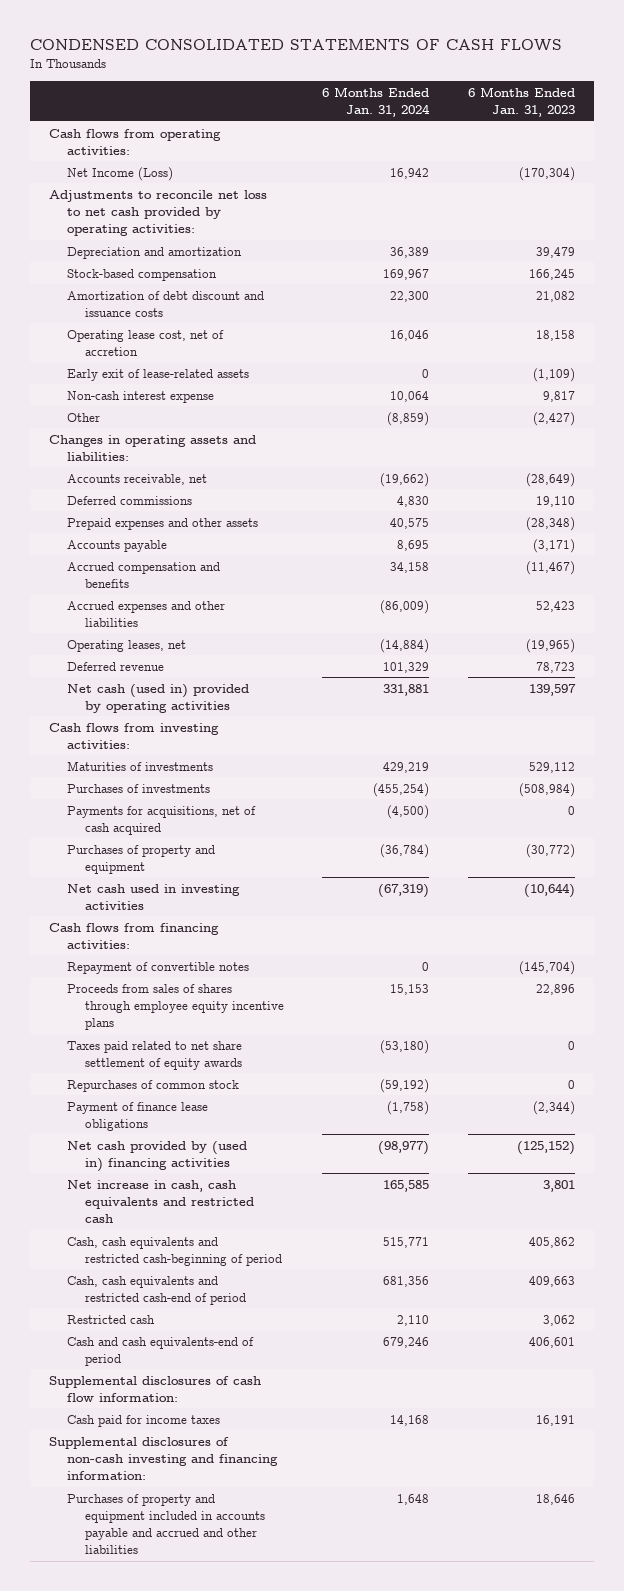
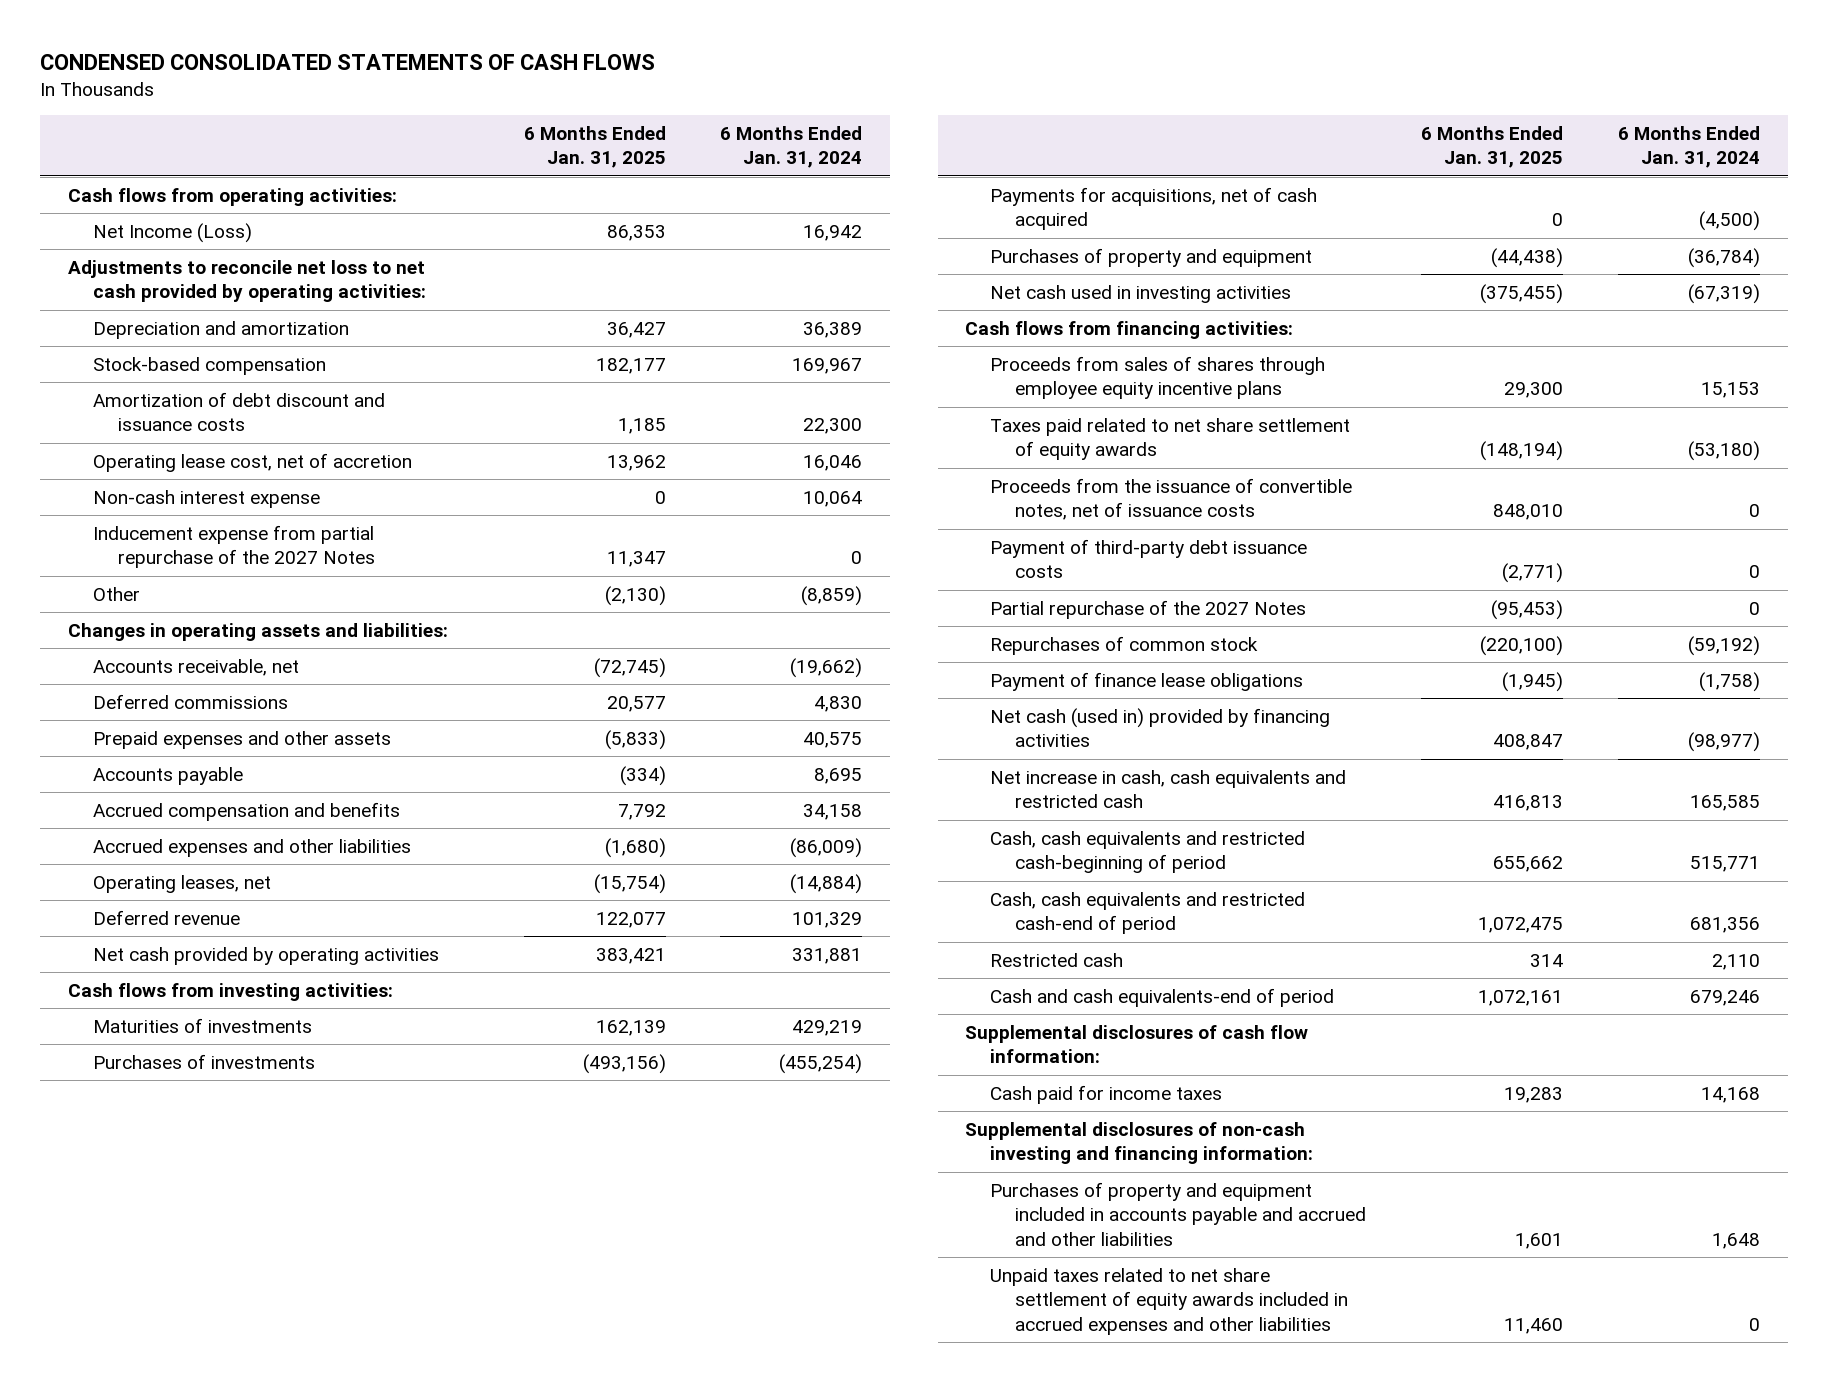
[467,87,575,118] 6 Months Ended Jan. 31, 2023 -> none
none -> [523,125,666,169] 6 Months Ended Jan. 31, 2025
[66,368,249,381] Early exit of lease-related assets -> none
none -> [92,525,375,569] Inducement expense from partial repurchase of the 2027 Notes
[66,683,249,713] Net cash (used in) provided by operating activities -> [92,947,439,966] Net cash provided by operating activities
[66,961,249,974] Repayment of convertible notes -> none
none -> [990,478,1353,521] Proceeds from the issuance of convertible notes, net of issuance costs
none -> [990,539,1308,579] Payment of third-party debt issuance costs
none -> [990,600,1307,620] Partial repurchase of the 2027 Notes
[66,1140,247,1172] Net cash provided by (used in) financing activities -> [990,708,1331,748] Net cash (used in) provided by financing activities
none -> [990,1268,1349,1335] Unpaid taxes related to net share settlement of equity awards included in accrued expenses and other liabilities

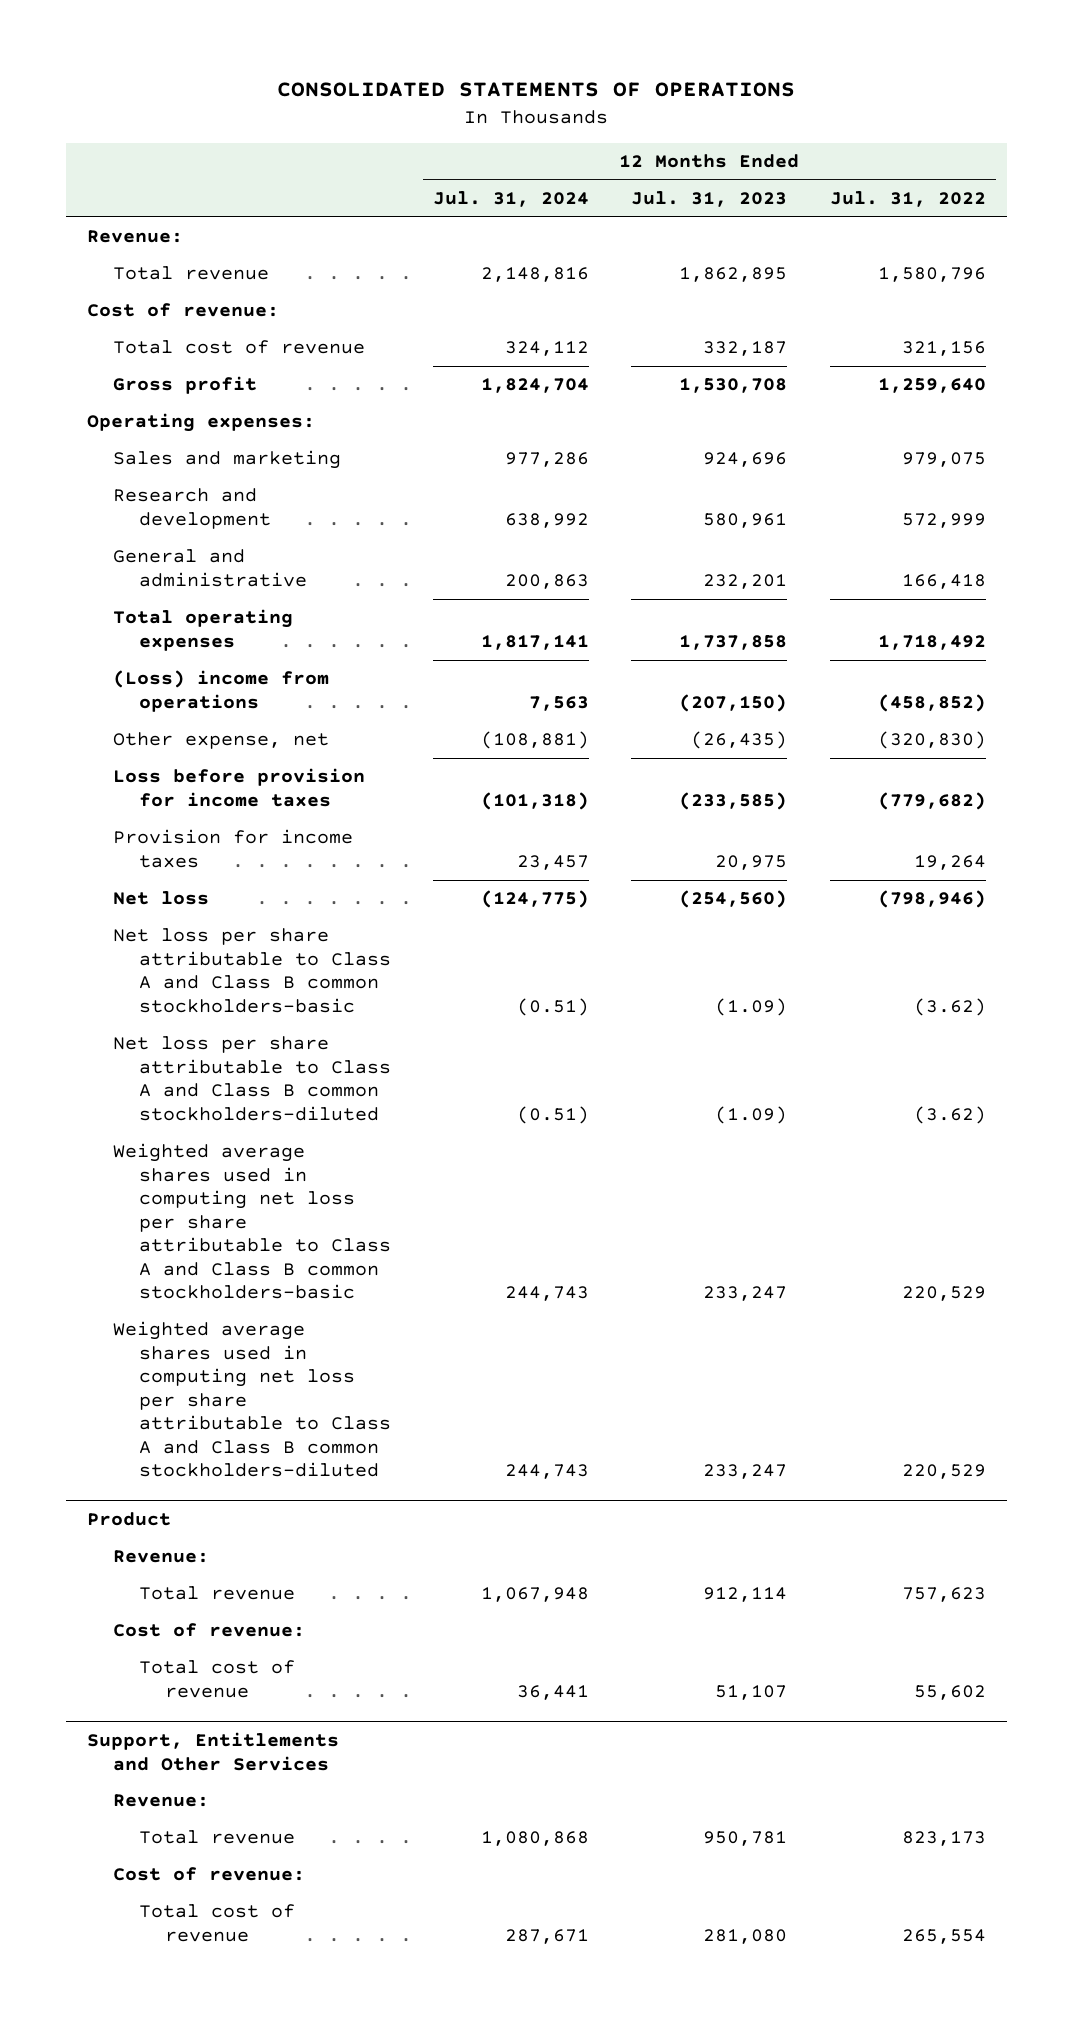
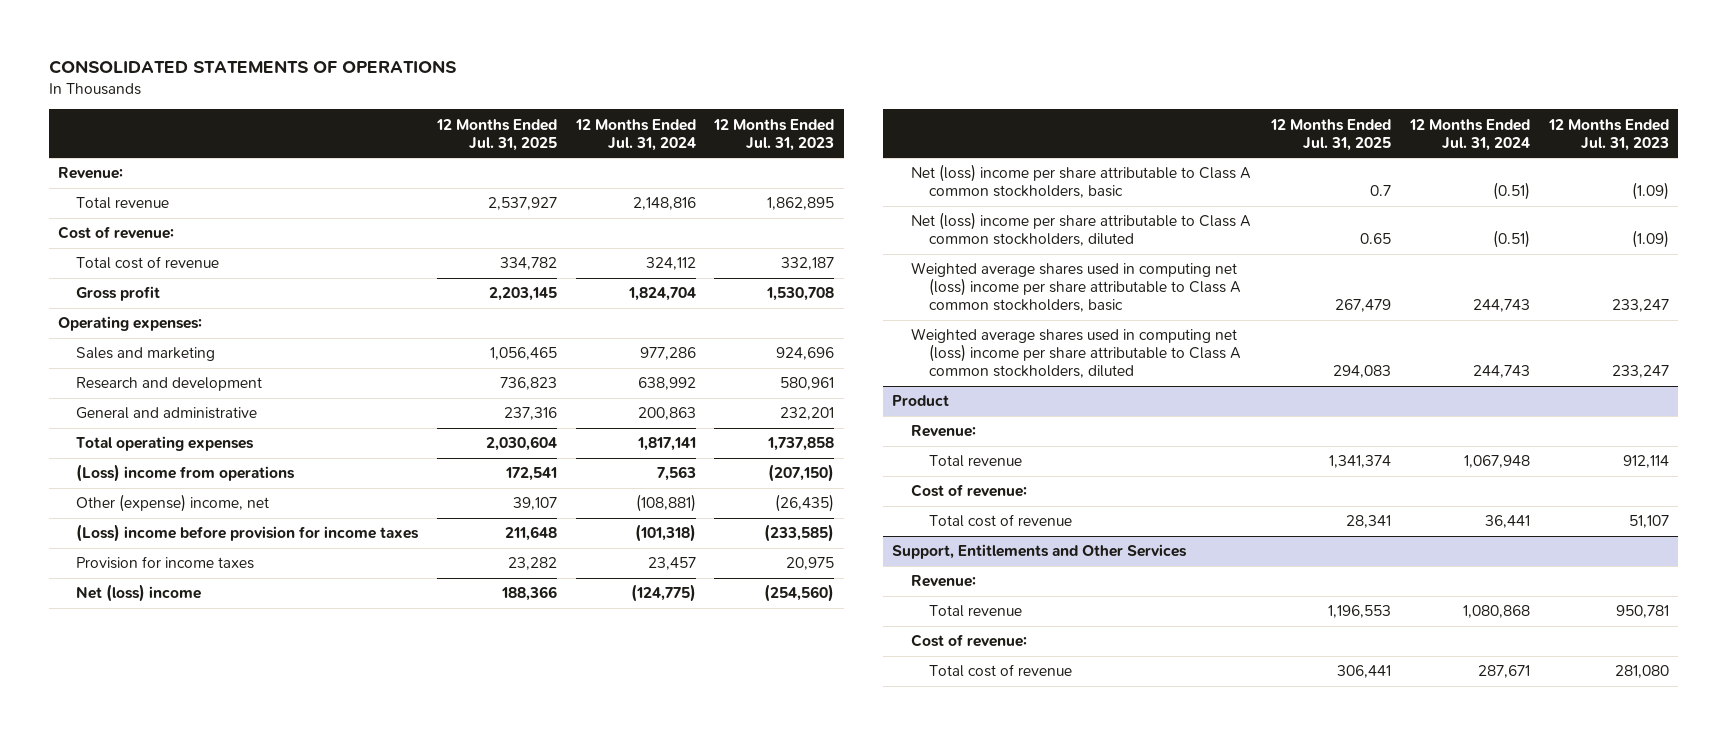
[829,191,986,208] Jul. 31, 2022 -> none
none -> [436,118,558,151] 12 Months Ended Jul. 31, 2025
[112,732,329,750] Other expense, net -> [76,494,270,513] Other (expense) income, net
[112,768,365,807] Loss before provision for income taxes -> [76,524,420,543] (Loss) income before provision for income taxes
[112,891,209,906] Net loss -> [76,584,202,603] Net (loss) income
[112,928,392,1013] Net loss per share attributable to Class A and Class B common stockholders-basic -> [910,164,1251,199] Net (loss) income per share attributable to Class A common stockholders, basic
[112,1036,392,1121] Net loss per share attributable to Class A and Class B common stockholders-diluted -> [910,212,1251,247] Net (loss) income per share attributable to Class A common stockholders, diluted
[112,1143,392,1300] Weighted average shares used in computing net loss per share attributable to Class A and Class B common stockholders-basic -> [910,262,1242,313] Weighted average shares used in computing net (loss) income per share attributable to Class A common stockholders, basic
[112,1321,392,1478] Weighted average shares used in computing net loss per share attributable to Class A and Class B common stockholders-diluted -> [910,328,1242,379] Weighted average shares used in computing net (loss) income per share attributable to Class A common stockholders, diluted

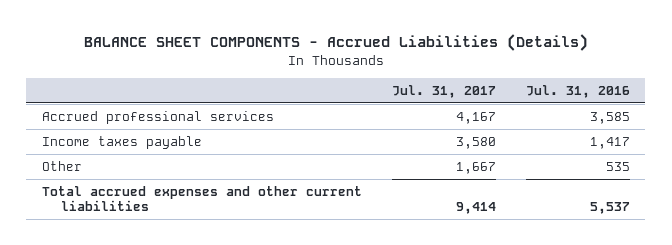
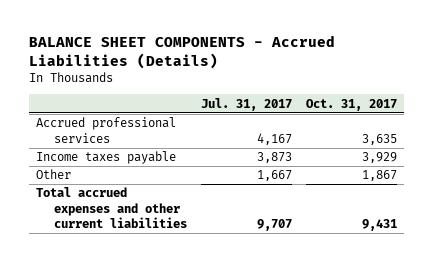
[526,84,631,98] Jul. 31, 2016 -> none
none -> [306,98,398,111] Oct. 31, 2017
[455,137,496,150] 3,580 -> [257,152,293,164] 3,873
[455,202,496,215] 9,414 -> [257,219,293,232] 9,707

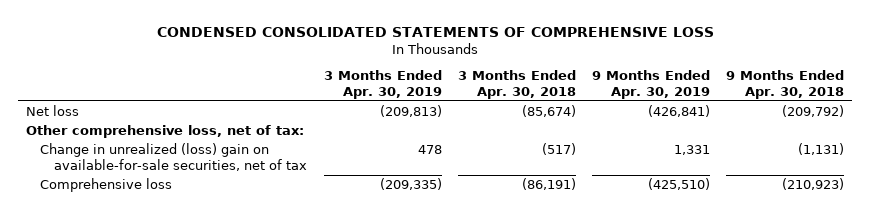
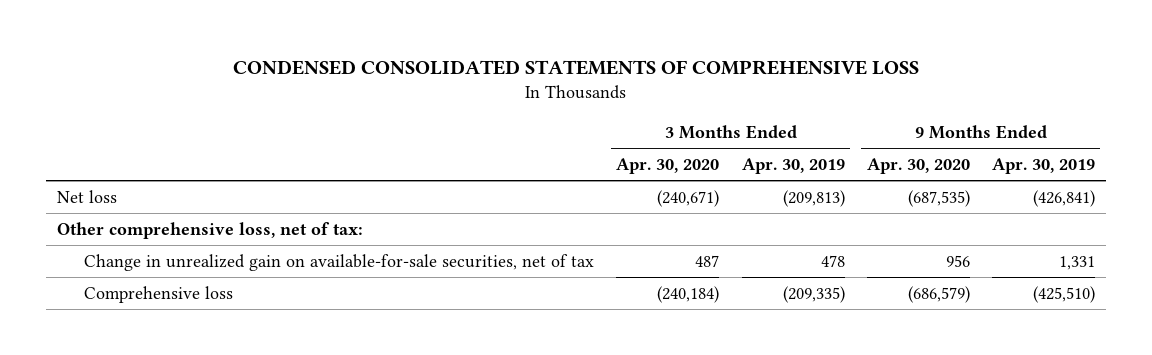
[457,70,576,99] 3 Months Ended Apr. 30, 2018 -> none
[725,70,844,99] 9 Months Ended Apr. 30, 2018 -> none
none -> [616,157,720,174] Apr. 30, 2020
none -> [866,157,970,174] Apr. 30, 2020
[40,143,308,171] Change in unrealized (loss) gain on available-for-sale securities, net of tax -> [84,253,595,271] Change in unrealized gain on available-for-sale securities, net of tax

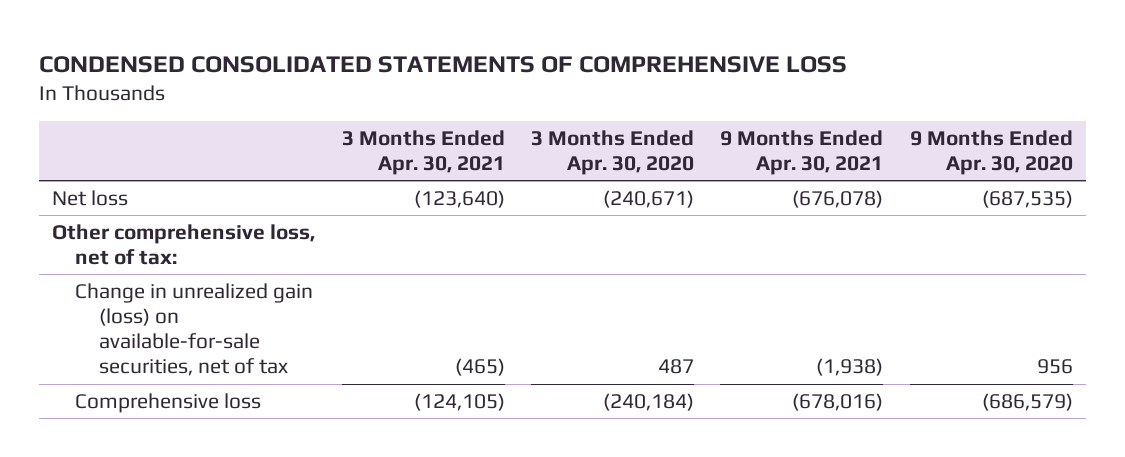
[741,157,845,174] Apr. 30, 2019 -> none
[991,157,1095,174] Apr. 30, 2019 -> none
none -> [341,129,505,175] 3 Months Ended Apr. 30, 2021
none -> [720,129,884,175] 9 Months Ended Apr. 30, 2021
[84,253,595,271] Change in unrealized gain on available-for-sale securities, net of tax -> [75,282,314,377] Change in unrealized gain (loss) on available-for-sale securities, net of tax

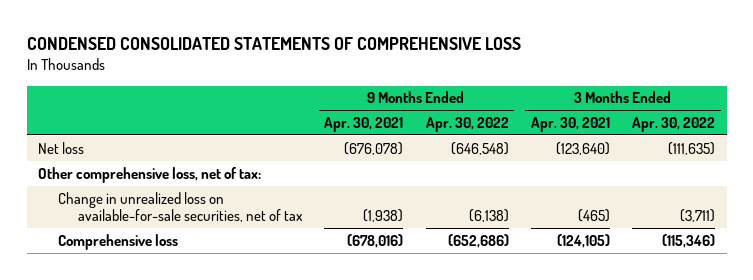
[530,129,694,175] 3 Months Ended Apr. 30, 2020 -> none
[909,129,1073,175] 9 Months Ended Apr. 30, 2020 -> none
none -> [425,116,509,132] Apr. 30, 2022
none -> [632,116,716,132] Apr. 30, 2022
[75,282,314,377] Change in unrealized gain (loss) on available-for-sale securities, net of tax -> [57,191,303,223] Change in unrealized loss on available-for-sale securities, net of tax

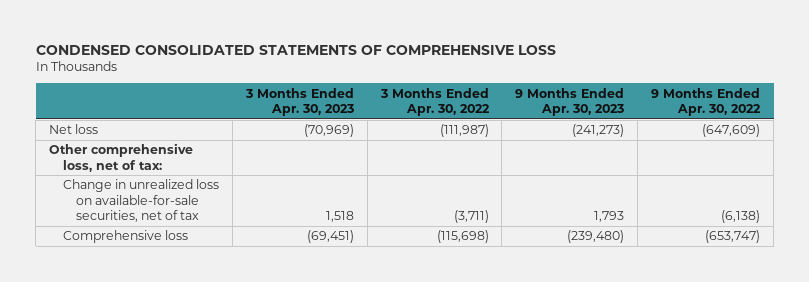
[324,116,404,132] Apr. 30, 2021 -> none
[530,116,610,132] Apr. 30, 2021 -> none
none -> [244,87,354,117] 3 Months Ended Apr. 30, 2023
none -> [515,87,625,117] 9 Months Ended Apr. 30, 2023
[450,141,509,155] (646,548) -> [702,124,761,138] (647,609)
[668,141,716,155] (111,635) -> [439,124,489,138] (111,987)
[447,233,509,248] (652,686) -> [705,230,761,244] (653,747)
[662,233,716,248] (115,346) -> [436,230,489,244] (115,698)

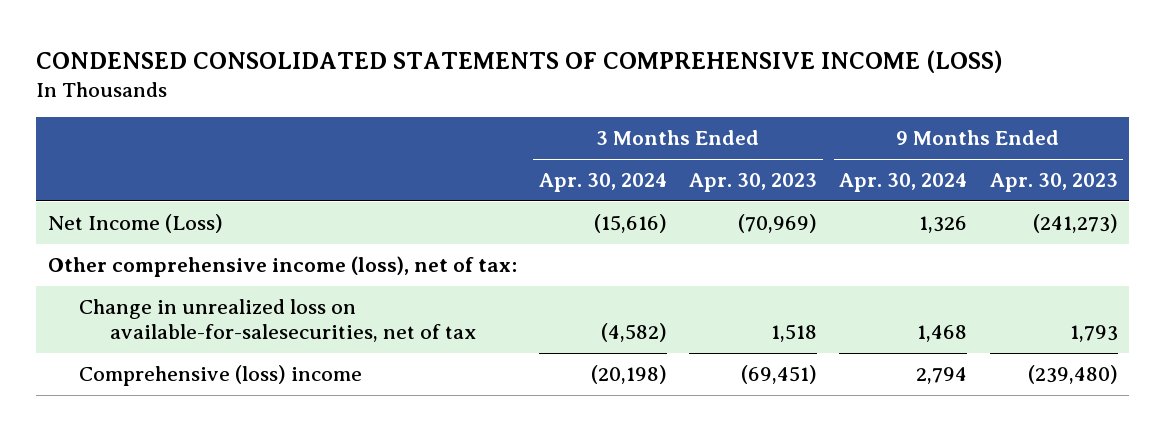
[35,44,556,55] CONDENSED CONSOLIDATED STATEMENTS OF COMPREHENSIVE LOSS -> [36,49,1004,73] CONDENSED CONSOLIDATED STATEMENTS OF COMPREHENSIVE INCOME (LOSS)
[379,87,490,117] 3 Months Ended Apr. 30, 2022 -> none
[651,87,762,117] 9 Months Ended Apr. 30, 2022 -> none
none -> [538,173,667,193] Apr. 30, 2024
none -> [839,173,968,193] Apr. 30, 2024
[49,124,99,135] Net loss -> [47,213,223,233] Net Income (Loss)
[49,143,194,172] Other comprehensive loss, net of tax: -> [47,255,517,277] Other comprehensive income (loss), net of tax:
[62,179,219,223] Change in unrealized loss on available-for-sale securities, net of tax -> [78,298,477,343] Change in unrealized loss on available-for-salesecurities, net of tax
[62,230,188,244] Comprehensive loss -> [78,364,362,386] Comprehensive (loss) income

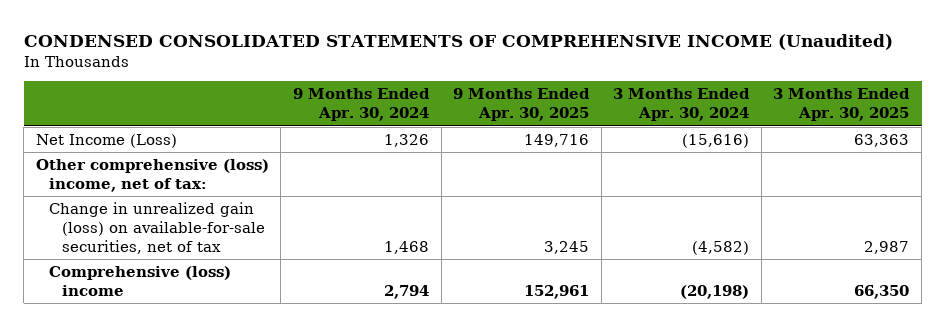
[36,49,1004,73] CONDENSED CONSOLIDATED STATEMENTS OF COMPREHENSIVE INCOME (LOSS) -> [23,33,893,50] CONDENSED CONSOLIDATED STATEMENTS OF COMPREHENSIVE INCOME (Unaudited)
[689,173,818,193] Apr. 30, 2023 -> none
[989,173,1118,193] Apr. 30, 2023 -> none
none -> [453,88,591,122] 9 Months Ended Apr. 30, 2025
none -> [773,88,911,122] 3 Months Ended Apr. 30, 2025
[47,255,517,277] Other comprehensive income (loss), net of tax: -> [35,159,269,193] Other comprehensive (loss) income, net of tax:
[78,298,477,343] Change in unrealized loss on available-for-salesecurities, net of tax -> [49,202,266,254] Change in unrealized gain (loss) on available-for-sale securities, net of tax

